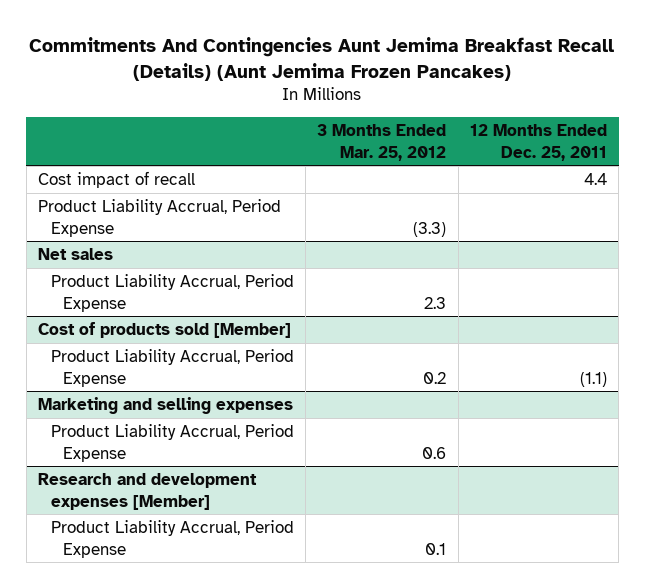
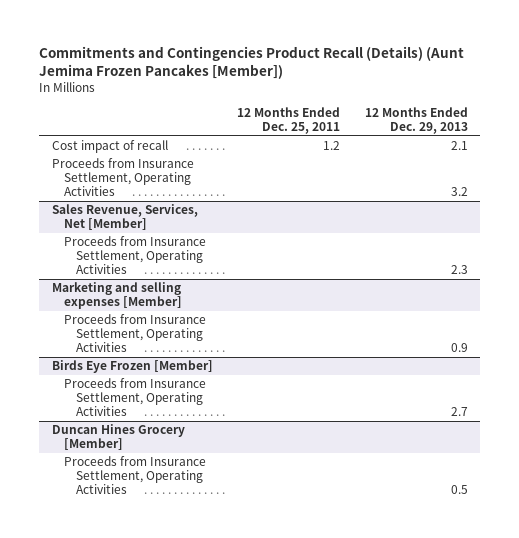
[29,36,615,81] Commitments And Contingencies Aunt Jemima Breakfast Recall (Details) (Aunt Jemima Frozen Pancakes) -> [39,45,465,80] Commitments and Contingencies Product Recall (Details) (Aunt Jemima Frozen Pancakes [Member])
[317,124,447,161] 3 Months Ended Mar. 25, 2012 -> none
none -> [364,107,468,135] 12 Months Ended Dec. 29, 2013
[37,199,281,237] Product Liability Accrual, Period Expense -> none
[50,274,294,312] Product Liability Accrual, Period Expense -> none
[37,322,291,339] Cost of products sold [Member] -> none
[50,349,294,387] Product Liability Accrual, Period Expense -> none
[50,424,294,462] Product Liability Accrual, Period Expense -> none
[37,473,257,510] Research and development expenses [Member] -> none
[50,520,294,558] Product Liability Accrual, Period Expense -> none
[584,173,608,186] 4.4 -> [323,141,341,151] 1.2
none -> [51,158,194,197] Proceeds from Insurance Settlement, Operating Activities
[37,248,113,261] Net sales -> [51,204,198,231] Sales Revenue, Services, Net [Member]
none -> [63,236,206,275] Proceeds from Insurance Settlement, Operating Activities
[37,397,293,415] Marketing and selling expenses -> [51,282,182,310] Marketing and selling expenses [Member]
none -> [63,314,206,353] Proceeds from Insurance Settlement, Operating Activities
none -> [51,360,213,374] Birds Eye Frozen [Member]
none -> [63,378,206,417] Proceeds from Insurance Settlement, Operating Activities
none -> [51,424,185,451] Duncan Hines Grocery [Member]
none -> [63,456,206,495] Proceeds from Insurance Settlement, Operating Activities

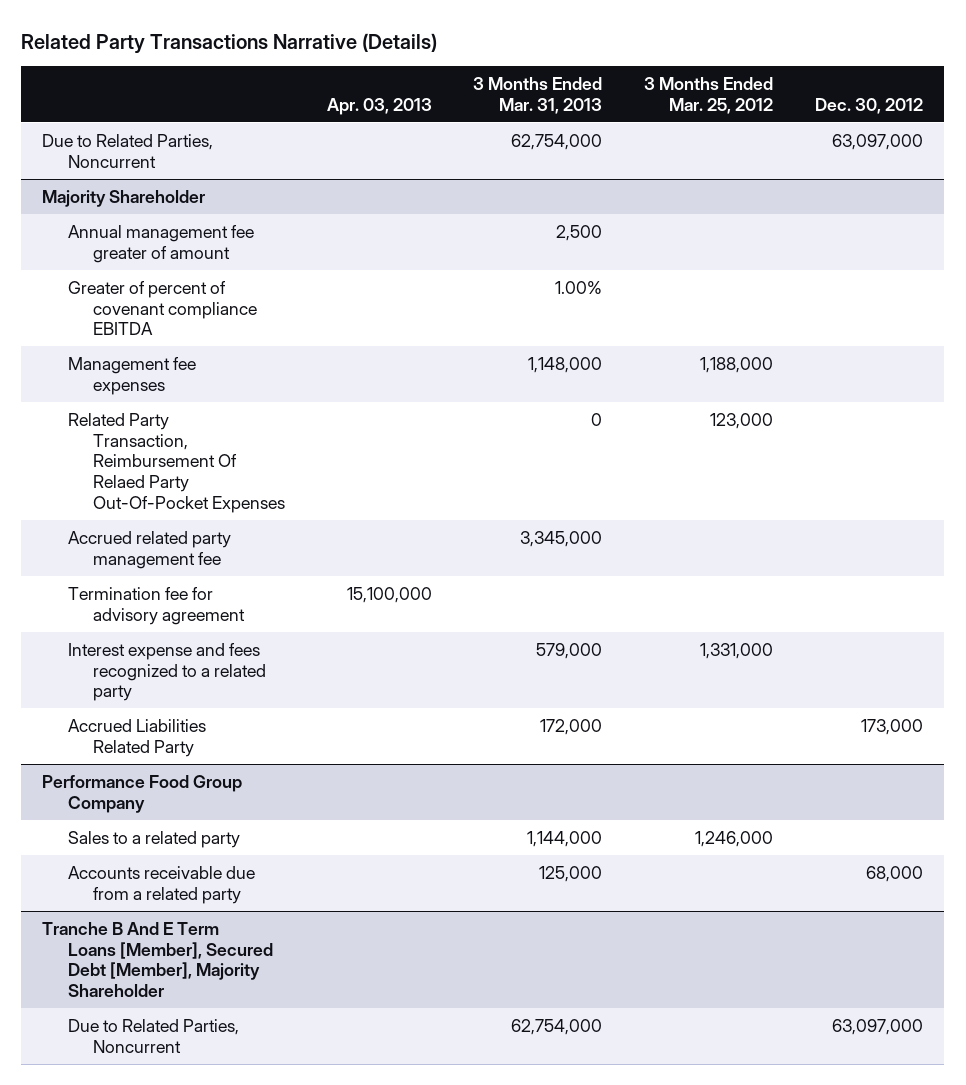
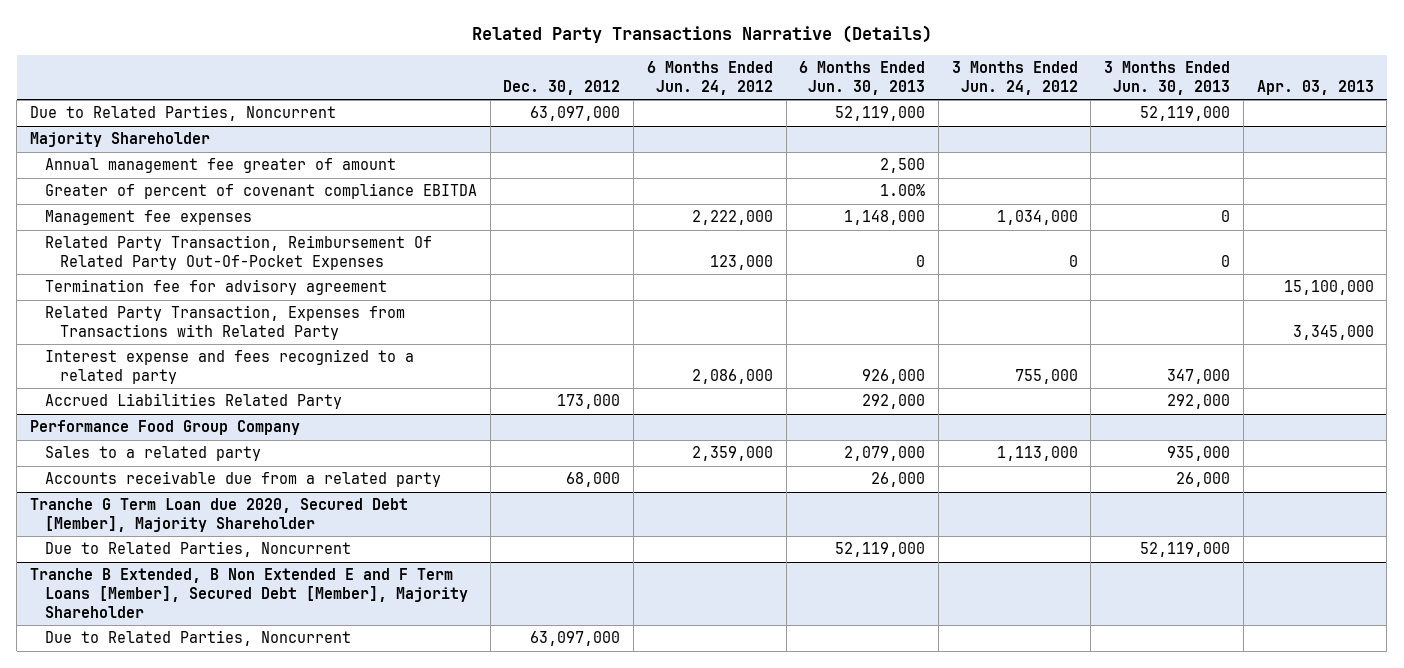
[473,77,603,114] 3 Months Ended Mar. 31, 2013 -> none
[644,77,774,114] 3 Months Ended Mar. 25, 2012 -> none
none -> [646,61,773,96] 6 Months Ended Jun. 24, 2012
none -> [799,61,926,96] 6 Months Ended Jun. 30, 2013
none -> [951,61,1078,96] 3 Months Ended Jun. 24, 2012
none -> [1104,61,1231,96] 3 Months Ended Jun. 30, 2013
[67,530,231,569] Accrued related party management fee -> none
[67,412,285,514] Related Party Transaction, Reimbursement Of Relaed Party Out-Of-Pocket Expenses -> [44,235,432,271] Related Party Transaction, Reimbursement Of Related Party Out-Of-Pocket Expenses
none -> [44,305,405,341] Related Party Transaction, Expenses from Transactions with Related Party
none -> [30,498,409,533] Tranche G Term Loan due 2020, Secured Debt [Member], Majority Shareholder
none -> [44,541,351,558] Due to Related Parties, Noncurrent
[42,921,273,998] Tranche B And E Term Loans [Member], Secured Debt [Member], Majority Shareholder -> [30,568,468,619] Tranche B Extended, B Non Extended E and F Term Loans [Member], Secured Debt [Member], Majority Shareholder

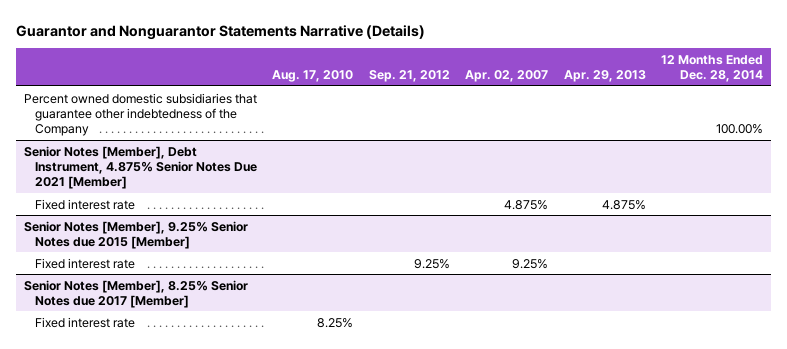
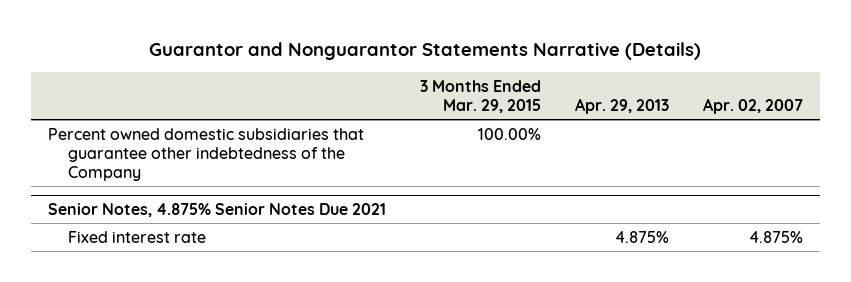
[272,70,354,83] Aug. 17, 2010 -> none
[368,70,450,83] Sep. 21, 2012 -> none
[661,55,764,83] 12 Months Ended Dec. 28, 2014 -> none
none -> [419,79,541,113] 3 Months Ended Mar. 29, 2015
[23,145,257,189] Senior Notes [Member], Debt Instrument, 4.875% Senior Notes Due 2021 [Member] -> [47,203,386,218] Senior Notes, 4.875% Senior Notes Due 2021
[23,220,248,249] Senior Notes [Member], 9.25% Senior Notes due 2015 [Member] -> none
[34,257,135,269] Fixed interest rate -> none
[23,279,248,308] Senior Notes [Member], 8.25% Senior Notes due 2017 [Member] -> none
[34,316,135,328] Fixed interest rate -> none

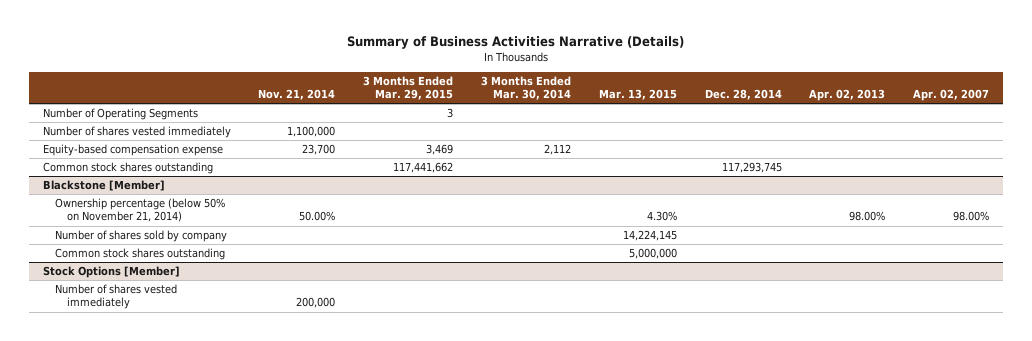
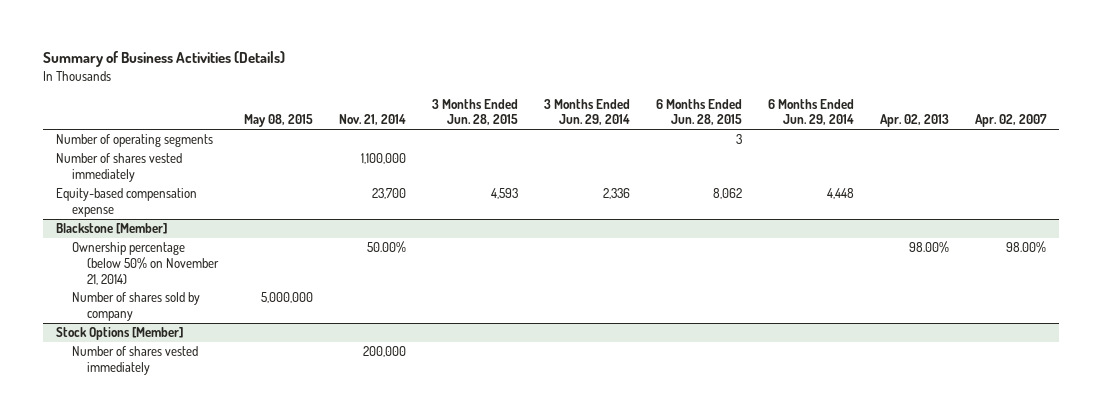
[346,35,684,49] Summary of Business Activities Narrative (Details) -> [43,51,286,68] Summary of Business Activities (Details)
[363,75,454,101] 3 Months Ended Mar. 29, 2015 -> none
[480,75,571,101] 3 Months Ended Mar. 30, 2014 -> none
[598,89,677,101] Mar. 13, 2015 -> none
[704,89,782,101] Dec. 28, 2014 -> none
none -> [244,114,314,128] May 08, 2015
none -> [432,98,519,126] 3 Months Ended Jun. 28, 2015
none -> [544,98,631,126] 3 Months Ended Jun. 29, 2014
none -> [656,98,743,126] 6 Months Ended Jun. 28, 2015
none -> [768,98,855,126] 6 Months Ended Jun. 29, 2014
[42,108,198,121] Number of Operating Segments -> [55,134,213,148] Number of operating segments
[42,162,213,175] Common stock shares outstanding -> none
[54,248,225,261] Common stock shares outstanding -> none

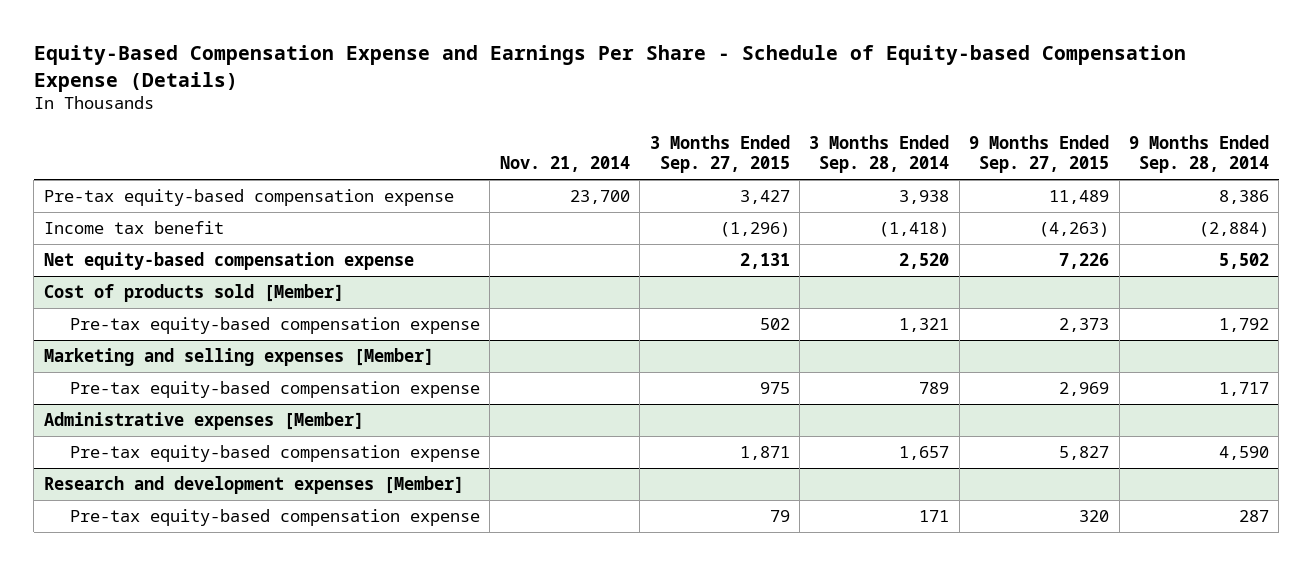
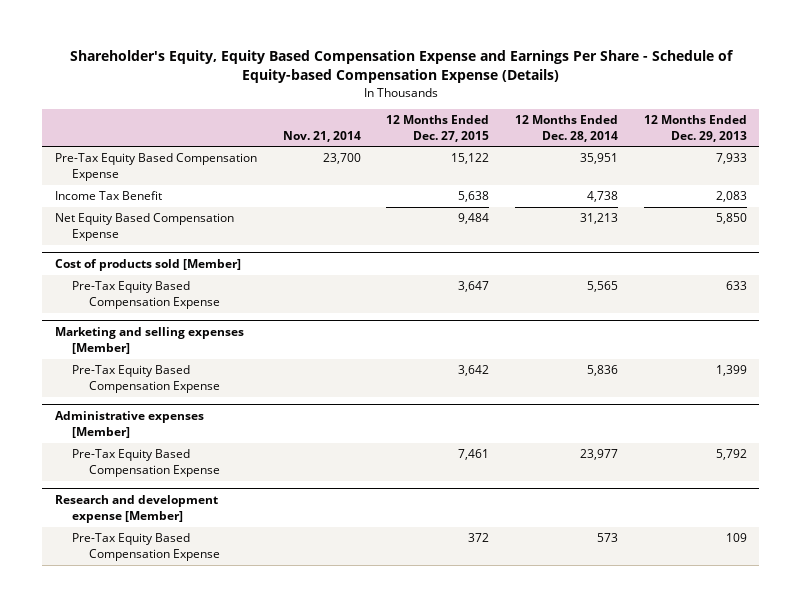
[33,45,1186,92] Equity-Based Compensation Expense and Earnings Per Share - Schedule of Equity-based Compensation Expense (Details) -> [69,50,734,84] Shareholder's Equity, Equity Based Compensation Expense and Earnings Per Share - Schedule of Equity-based Compensation Expense (Details)
[649,134,790,174] 3 Months Ended Sep. 27, 2015 -> none
[809,134,950,174] 3 Months Ended Sep. 28, 2014 -> none
[969,134,1110,174] 9 Months Ended Sep. 27, 2015 -> none
[1128,134,1269,174] 9 Months Ended Sep. 28, 2014 -> none
none -> [386,115,490,142] 12 Months Ended Dec. 27, 2015
none -> [515,115,619,142] 12 Months Ended Dec. 28, 2014
none -> [643,115,747,142] 12 Months Ended Dec. 29, 2013
[43,189,454,207] Pre-tax equity-based compensation expense -> [55,153,258,181] Pre-Tax Equity Based Compensation Expense
[43,221,224,235] Income tax benefit -> [55,191,163,201] Income Tax Benefit
[43,252,414,271] Net equity-based compensation expense -> [55,213,235,241] Net Equity Based Compensation Expense
[69,317,480,335] Pre-tax equity-based compensation expense -> [72,281,221,309] Pre-Tax Equity Based Compensation Expense
[69,381,480,399] Pre-tax equity-based compensation expense -> [72,365,221,393] Pre-Tax Equity Based Compensation Expense
[69,445,480,463] Pre-tax equity-based compensation expense -> [72,449,221,477] Pre-Tax Equity Based Compensation Expense
[43,476,464,495] Research and development expenses [Member] -> [55,495,219,523] Research and development expense [Member]
[69,509,480,527] Pre-tax equity-based compensation expense -> [72,533,221,561] Pre-Tax Equity Based Compensation Expense

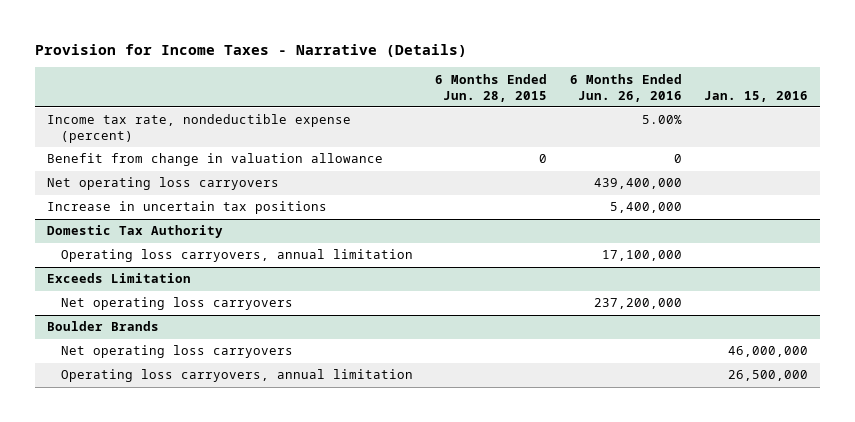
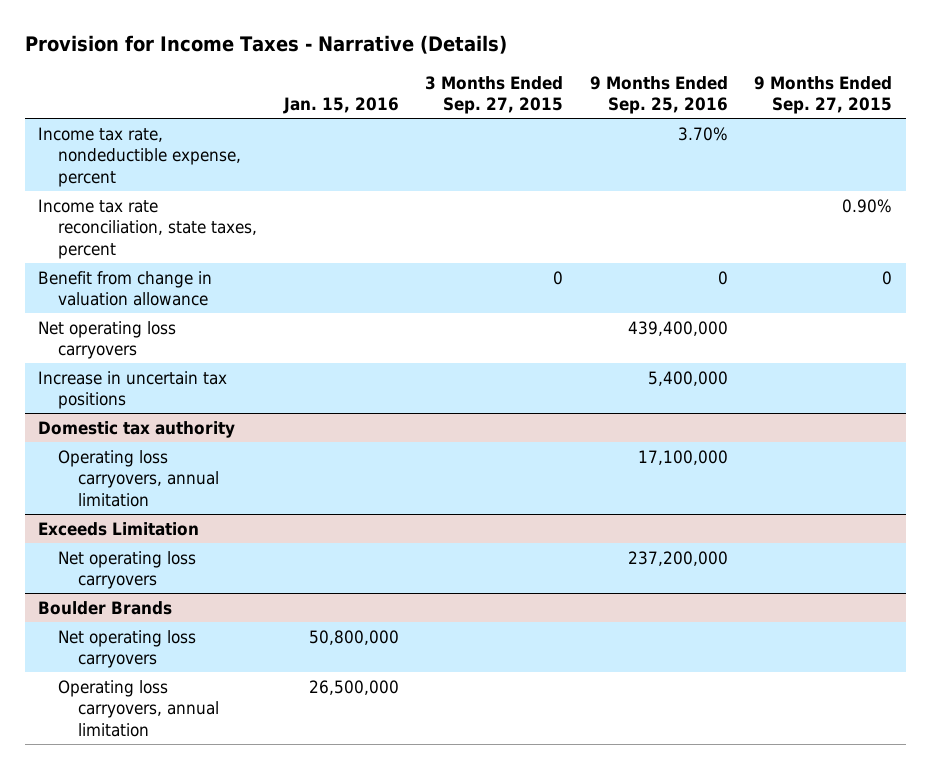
[435,73,548,102] 6 Months Ended Jun. 28, 2015 -> none
[569,73,682,102] 6 Months Ended Jun. 26, 2016 -> none
none -> [425,75,564,115] 3 Months Ended Sep. 27, 2015
none -> [589,75,728,115] 9 Months Ended Sep. 25, 2016
none -> [754,75,893,115] 9 Months Ended Sep. 27, 2015
[46,114,351,144] Income tax rate, nondeductible expense (percent) -> [37,126,241,187] Income tax rate, nondeductible expense, percent
none -> [37,198,257,259] Income tax rate reconciliation, state taxes, percent
[46,225,223,239] Domestic Tax Authority -> [37,420,235,438] Domestic tax authority
[728,346,809,358] 46,000,000 -> [308,629,399,645] 50,800,000

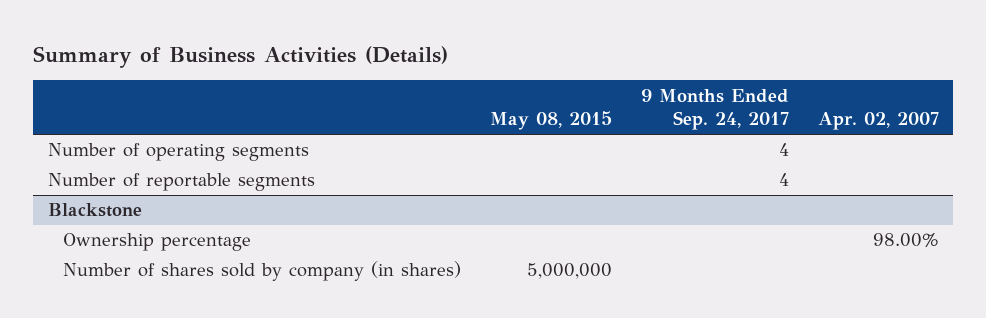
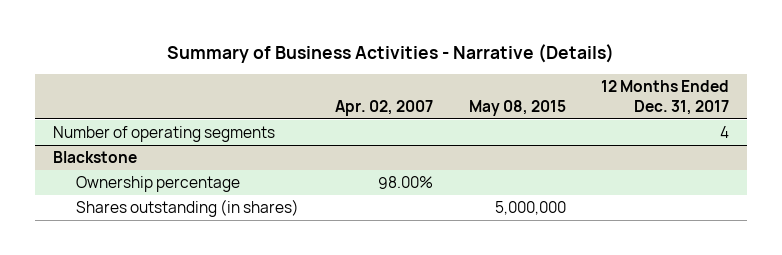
[33,45,449,68] Summary of Business Activities (Details) -> [166,43,614,63] Summary of Business Activities - Narrative (Details)
[640,88,789,131] 9 Months Ended Sep. 24, 2017 -> none
none -> [601,80,730,115] 12 Months Ended Dec. 31, 2017
[47,173,315,192] Number of reportable segments -> none
[62,261,461,282] Number of shares sold by company (in shares) -> none
none -> [76,199,300,218] Shares outstanding (in shares)

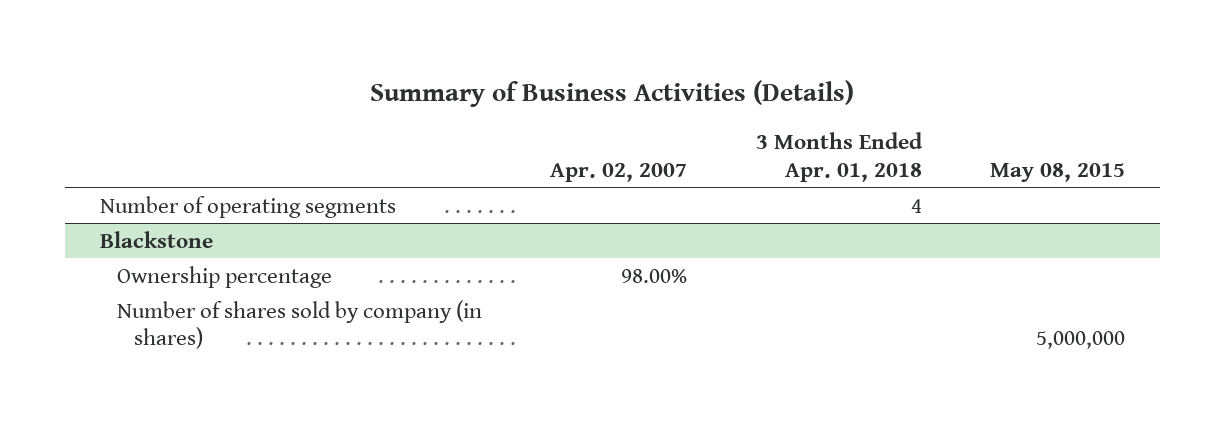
[166,43,614,63] Summary of Business Activities - Narrative (Details) -> [370,80,855,108] Summary of Business Activities (Details)
[601,80,730,115] 12 Months Ended Dec. 31, 2017 -> none
none -> [755,131,923,182] 3 Months Ended Apr. 01, 2018
[76,199,300,218] Shares outstanding (in shares) -> none
none -> [116,299,482,350] Number of shares sold by company (in shares)

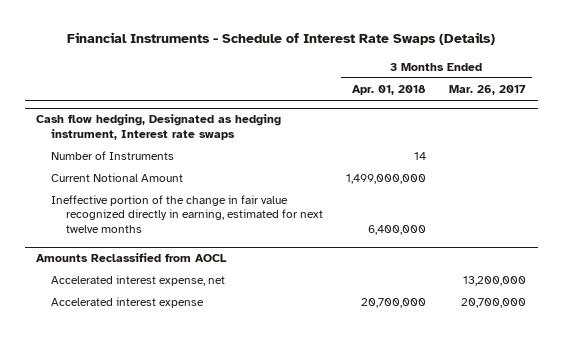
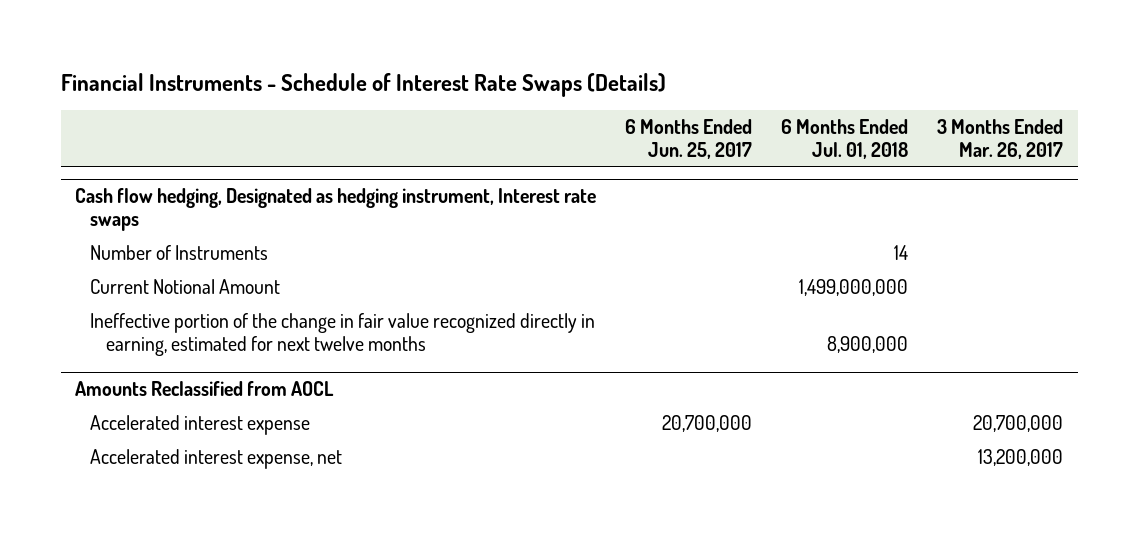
[352,85,427,96] Apr. 01, 2018 -> none
none -> [625,119,753,160] 6 Months Ended Jun. 25, 2017
none -> [781,119,909,160] 6 Months Ended Jul. 01, 2018
[51,275,226,287] Accelerated interest expense, net -> [90,449,343,470] Accelerated interest expense, net

